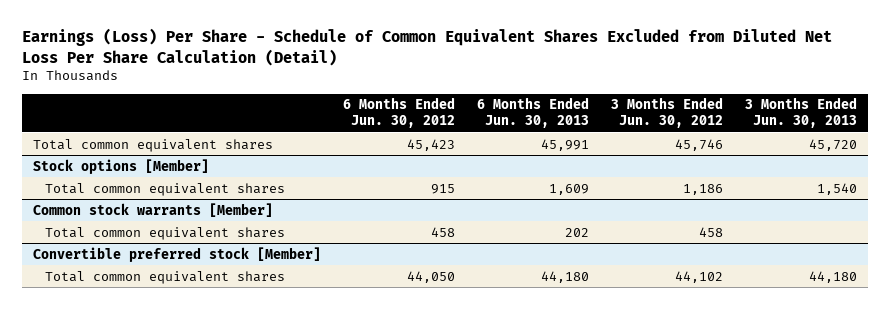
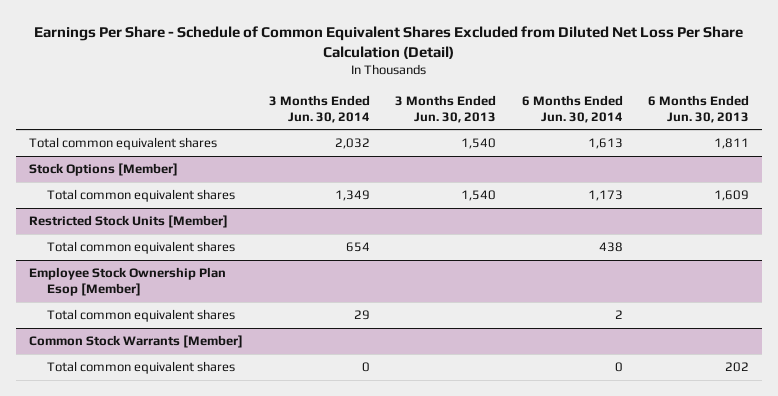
[21,28,832,66] Earnings (Loss) Per Share - Schedule of Common Equivalent Shares Excluded from Diluted Net Loss Per Share Calculation (Detail) -> [34,25,744,59] Earnings Per Share - Schedule of Common Equivalent Shares Excluded from Diluted Net Loss Per Share Calculation (Detail)
[342,97,455,129] 6 Months Ended Jun. 30, 2012 -> none
[610,97,723,129] 3 Months Ended Jun. 30, 2012 -> none
none -> [268,94,370,123] 3 Months Ended Jun. 30, 2014
none -> [521,94,623,123] 6 Months Ended Jun. 30, 2014
[540,138,589,151] 45,991 -> [714,138,750,150] 1,811
[808,138,857,151] 45,720 -> [461,138,497,150] 1,540
[32,158,209,174] Stock options [Member] -> [29,163,179,177] Stock Options [Member]
none -> [29,215,229,229] Restricted Stock Units [Member]
none -> [47,241,236,255] Total common equivalent shares
none -> [29,267,227,297] Employee Stock Ownership Plan Esop [Member]
none -> [47,309,236,323] Total common equivalent shares
[32,202,273,217] Common stock warrants [Member] -> [29,335,244,349] Common Stock Warrants [Member]
[32,246,321,262] Convertible preferred stock [Member] -> none
[44,270,285,284] Total common equivalent shares -> none

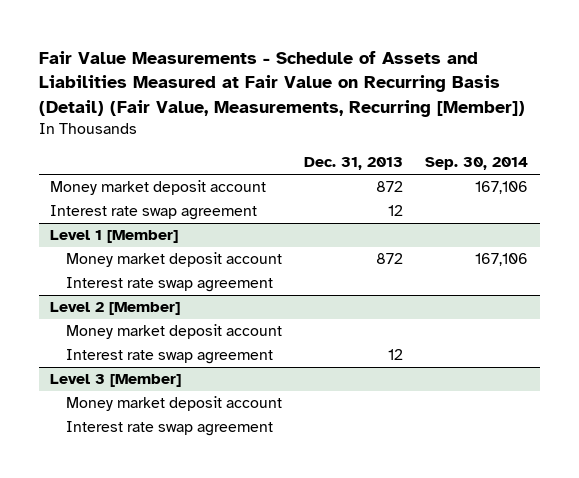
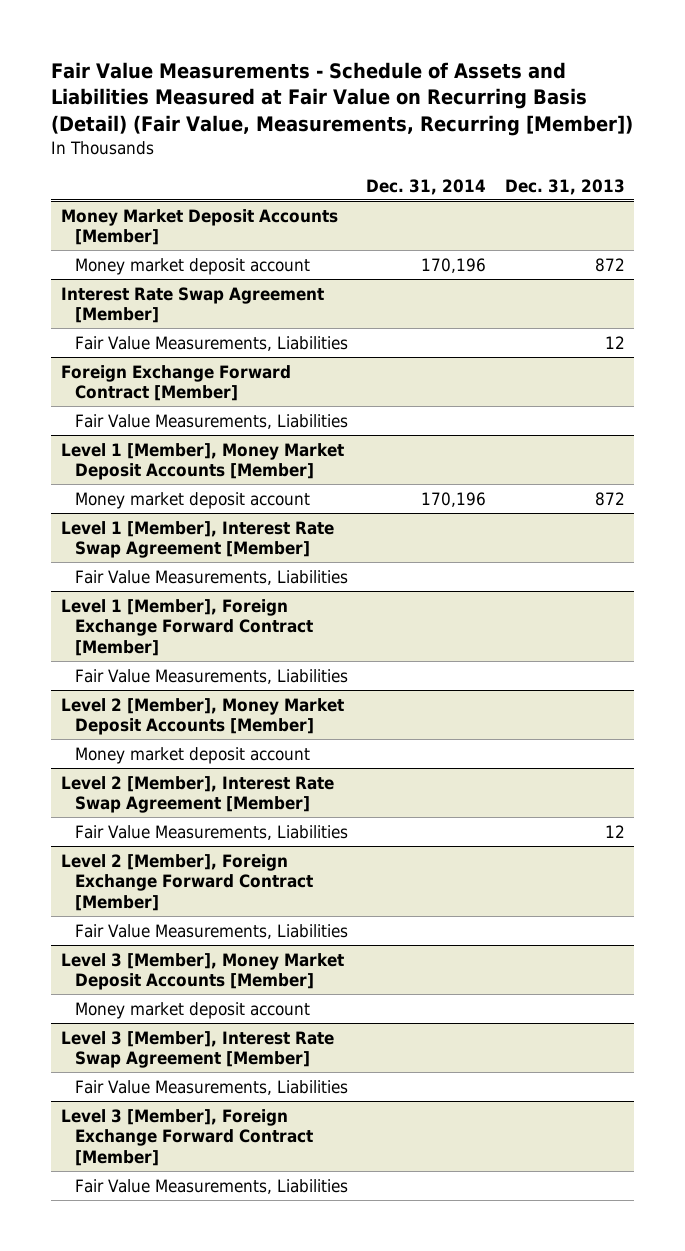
[425,157,529,171] Sep. 30, 2014 -> none
none -> [366,178,487,195] Dec. 31, 2014
none -> [60,208,338,246] Money Market Deposit Accounts [Member]
[50,230,179,244] Level 1 [Member] -> none
none -> [60,286,324,324] Interest Rate Swap Agreement [Member]
[50,205,258,221] Interest rate swap agreement -> [74,335,348,351] Fair Value Measurements, Liabilities
none -> [60,364,291,402] Foreign Exchange Forward Contract [Member]
none -> [74,413,348,429] Fair Value Measurements, Liabilities
none -> [60,442,344,481] Level 1 [Member], Money Market Deposit Accounts [Member]
[50,302,181,316] Level 2 [Member] -> none
none -> [60,520,334,559] Level 1 [Member], Interest Rate Swap Agreement [Member]
[65,277,273,293] Interest rate swap agreement -> [74,569,348,585] Fair Value Measurements, Liabilities
none -> [60,598,313,656] Level 1 [Member], Foreign Exchange Forward Contract [Member]
none -> [74,668,348,684] Fair Value Measurements, Liabilities
none -> [60,697,344,736] Level 2 [Member], Money Market Deposit Accounts [Member]
[50,374,182,388] Level 3 [Member] -> none
none -> [60,775,334,814] Level 2 [Member], Interest Rate Swap Agreement [Member]
[65,349,273,365] Interest rate swap agreement -> [74,824,348,840] Fair Value Measurements, Liabilities
none -> [60,853,313,911] Level 2 [Member], Foreign Exchange Forward Contract [Member]
none -> [74,923,348,939] Fair Value Measurements, Liabilities
none -> [60,952,344,991] Level 3 [Member], Money Market Deposit Accounts [Member]
none -> [60,1030,334,1069] Level 3 [Member], Interest Rate Swap Agreement [Member]
[65,421,273,437] Interest rate swap agreement -> [74,1079,348,1095] Fair Value Measurements, Liabilities
none -> [60,1108,313,1166] Level 3 [Member], Foreign Exchange Forward Contract [Member]
none -> [74,1178,348,1194] Fair Value Measurements, Liabilities

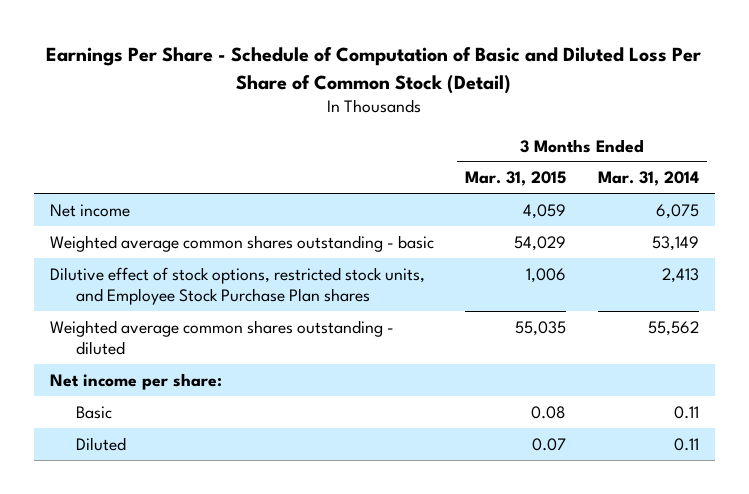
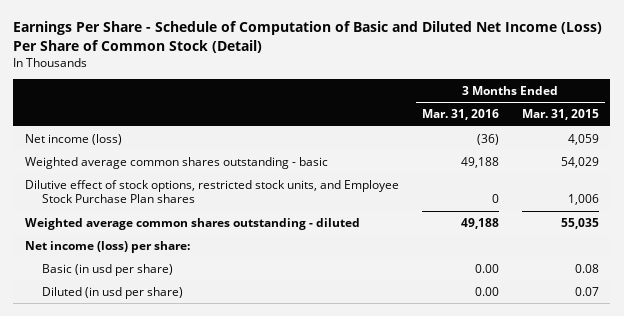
[46,47,702,94] Earnings Per Share - Schedule of Computation of Basic and Diluted Loss Per Share of Common Stock (Detail) -> [13,21,603,53] Earnings Per Share - Schedule of Computation of Basic and Diluted Net Income (Loss) Per Share of Common Stock (Detail)
[597,171,699,187] Mar. 31, 2014 -> none
none -> [421,109,499,121] Mar. 31, 2016
[49,203,130,217] Net income -> [24,133,122,145] Net income (loss)
[49,372,222,390] Net income per share: -> [24,240,190,253] Net income (loss) per share:
[75,405,112,419] Basic -> [41,263,173,276] Basic (in usd per share)
[75,436,126,451] Diluted -> [41,286,183,299] Diluted (in usd per share)

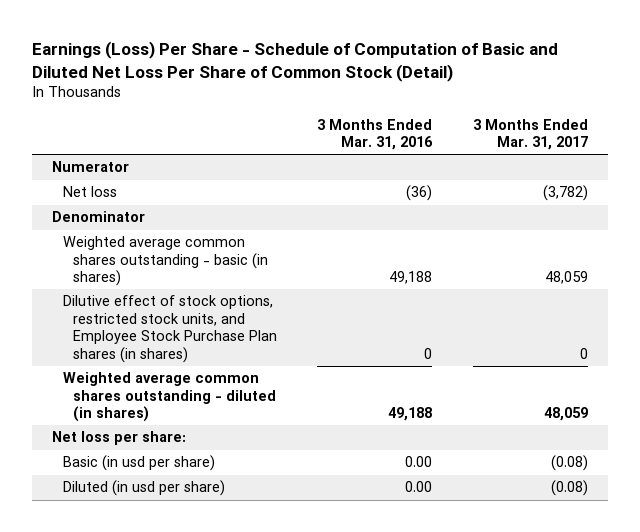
[13,21,603,53] Earnings Per Share - Schedule of Computation of Basic and Diluted Net Income (Loss) Per Share of Common Stock (Detail) -> [32,40,559,82] Earnings (Loss) Per Share - Schedule of Computation of Basic and Diluted Net Loss Per Share of Common Stock (Detail)
[521,109,599,121] Mar. 31, 2015 -> none
none -> [472,118,588,150] 3 Months Ended Mar. 31, 2017
none -> [52,161,130,173] Numerator
[24,133,122,145] Net income (loss) -> [62,186,117,198] Net loss
none -> [52,211,146,223] Denominator
[24,156,328,169] Weighted average common shares outstanding - basic -> [62,236,269,287] Weighted average common shares outstanding - basic (in shares)
[24,179,399,204] Dilutive effect of stock options, restricted stock units, and Employee Stock Purchase Plan shares -> [62,295,278,363] Dilutive effect of stock options, restricted stock units, and Employee Stock Purchase Plan shares (in shares)
[24,217,360,230] Weighted average common shares outstanding - diluted -> [62,372,277,423] Weighted average common shares outstanding - diluted (in shares)
[24,240,190,253] Net income (loss) per share: -> [52,431,187,446] Net loss per share:

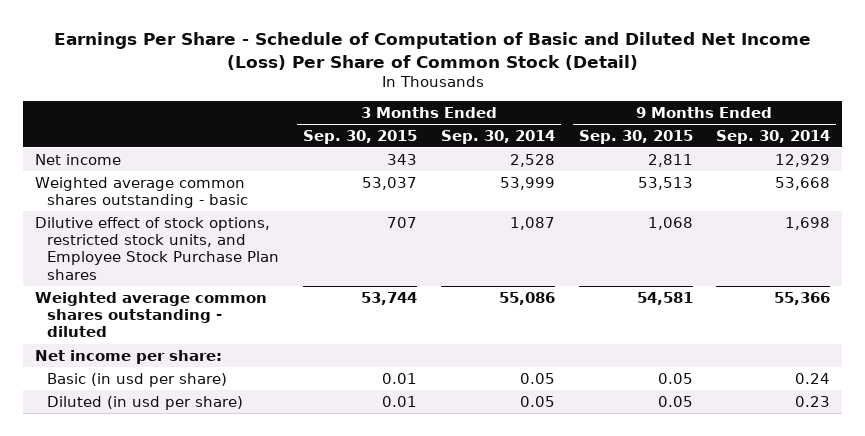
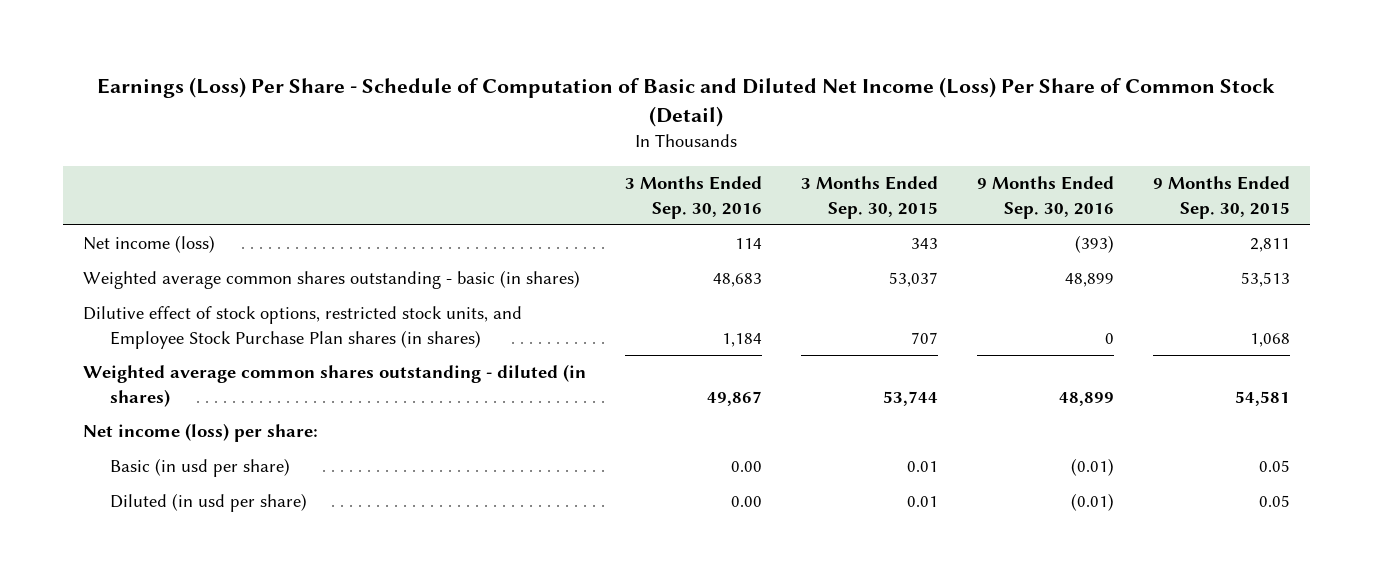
[53,32,811,70] Earnings Per Share - Schedule of Computation of Basic and Diluted Net Income (Loss) Per Share of Common Stock (Detail) -> [97,76,1276,127] Earnings (Loss) Per Share - Schedule of Computation of Basic and Diluted Net Income (Loss) Per Share of Common Stock (Detail)
[440,129,555,144] Sep. 30, 2014 -> none
[716,129,831,144] Sep. 30, 2014 -> none
none -> [624,176,762,219] 3 Months Ended Sep. 30, 2016
none -> [977,176,1115,219] 9 Months Ended Sep. 30, 2016
[34,153,121,165] Net income -> [82,235,215,254] Net income (loss)
[34,176,249,209] Weighted average common shares outstanding - basic -> [82,270,580,290] Weighted average common shares outstanding - basic (in shares)
[34,216,280,280] Dilutive effect of stock options, restricted stock units, and Employee Stock Purchase Plan shares -> [82,306,522,349] Dilutive effect of stock options, restricted stock units, and Employee Stock Purchase Plan shares (in shares)
[34,291,267,338] Weighted average common shares outstanding - diluted -> [82,364,586,407] Weighted average common shares outstanding - diluted (in shares)
[34,349,222,364] Net income per share: -> [82,423,318,443] Net income (loss) per share:

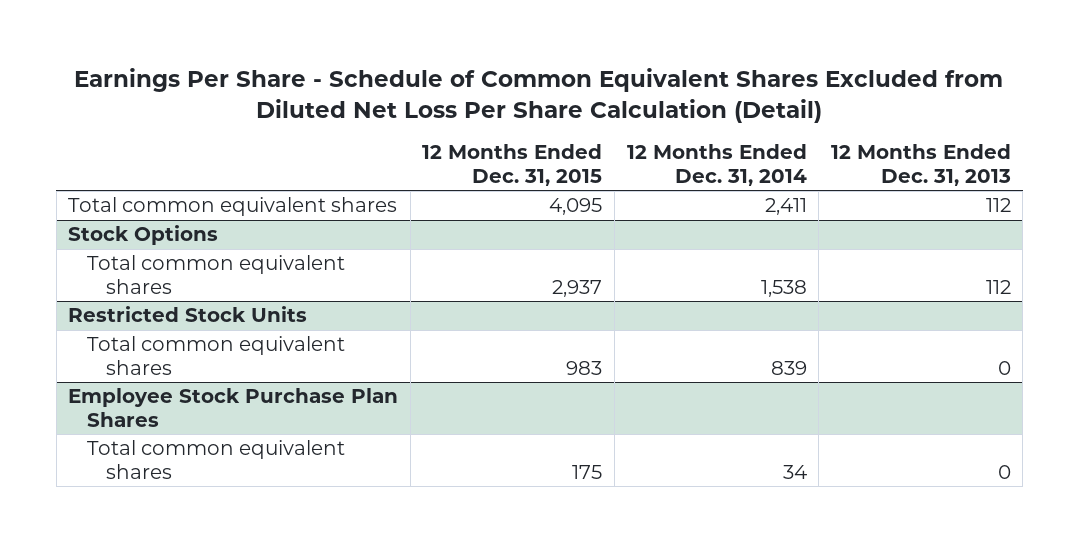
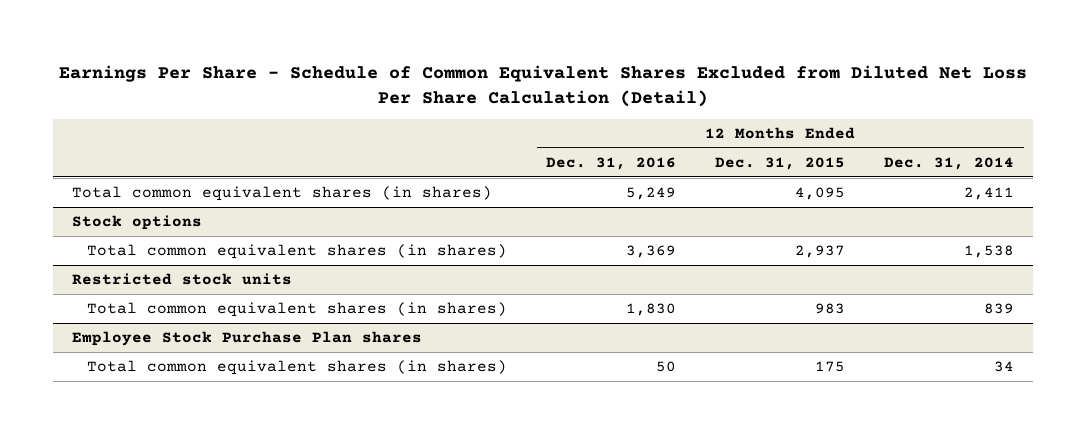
[830,144,1011,186] 12 Months Ended Dec. 31, 2013 -> none
none -> [546,157,677,171] Dec. 31, 2016
[68,197,398,217] Total common equivalent shares -> [72,186,493,202] Total common equivalent shares (in shares)
[68,225,219,246] Stock Options -> [72,215,203,231] Stock options
[86,255,345,294] Total common equivalent shares -> [87,244,508,260] Total common equivalent shares (in shares)
[68,306,308,323] Restricted Stock Units -> [72,273,293,286] Restricted stock units
[86,336,345,375] Total common equivalent shares -> [87,302,508,318] Total common equivalent shares (in shares)
[68,388,399,427] Employee Stock Purchase Plan Shares -> [72,331,423,347] Employee Stock Purchase Plan shares
[86,440,345,479] Total common equivalent shares -> [87,360,508,376] Total common equivalent shares (in shares)

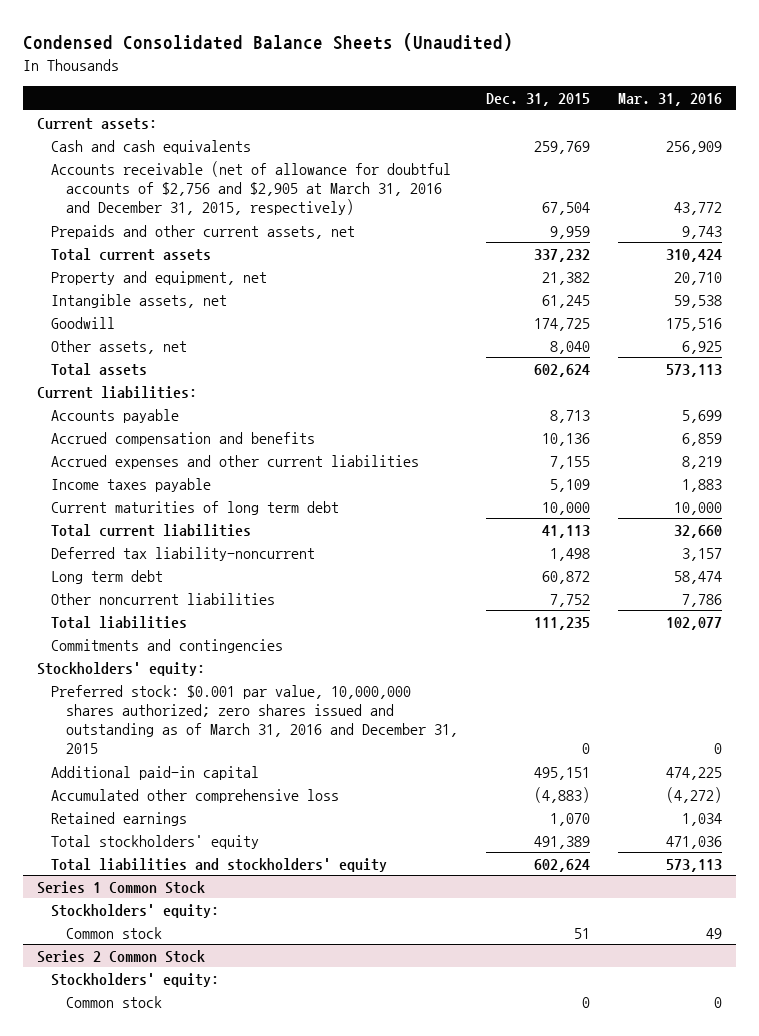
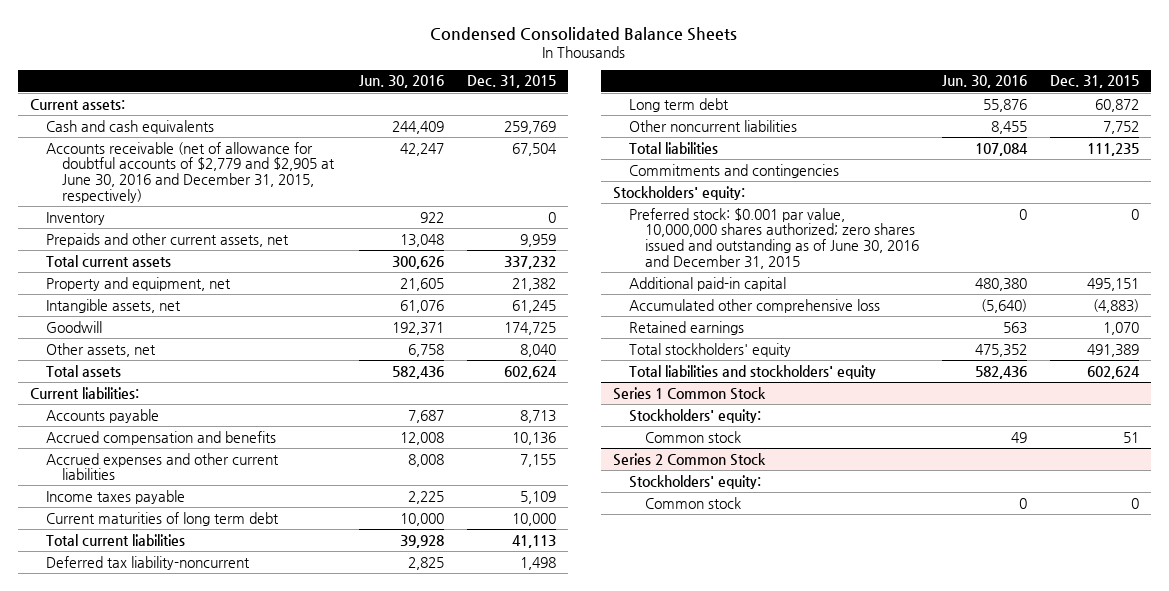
[22,33,513,52] Condensed Consolidated Balance Sheets (Unaudited) -> [430,26,738,41] Condensed Consolidated Balance Sheets
[618,93,723,107] Mar. 31, 2016 -> none
none -> [359,75,445,89] Jun. 30, 2016
[51,160,452,216] Accounts receivable (net of allowance for doubtful accounts of $2,756 and $2,905 at March 31, 2016 and December 31, 2015, respectively) -> [45,141,336,203] Accounts receivable (net of allowance for doubtful accounts of $2,779 and $2,905 at June 30, 2016 and December 31, 2015, respectively)
none -> [45,211,105,225] Inventory
[51,684,458,755] Preferred stock: $0.001 par value, 10,000,000 shares authorized; zero shares issued and outstanding as of March 31, 2016 and December 31, 2015 -> [628,207,920,269] Preferred stock: $0.001 par value, 10,000,000 shares authorized; zero shares issued and outstanding as of June 30, 2016 and December 31, 2015

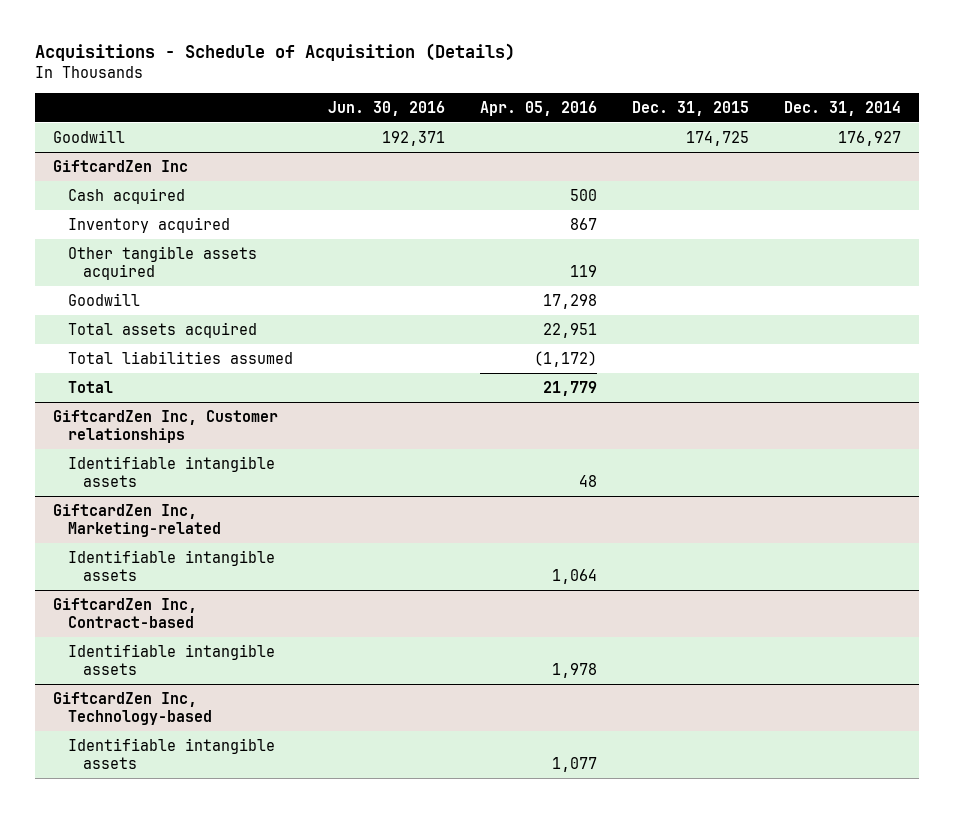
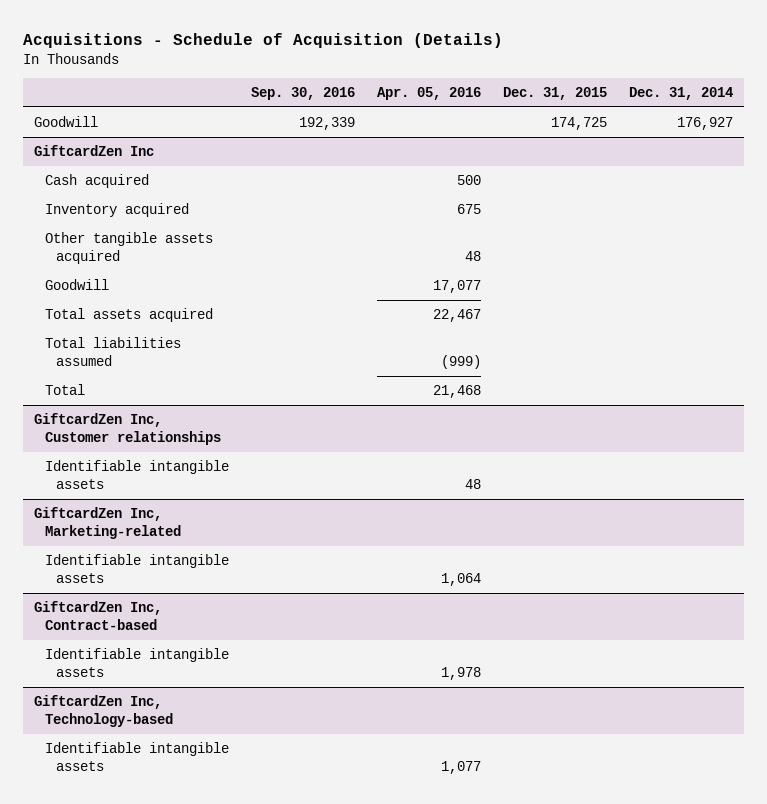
[327,100,445,116] Jun. 30, 2016 -> none
none -> [251,86,356,100] Sep. 30, 2016
[569,217,597,230] 867 -> [457,204,482,215] 675
[569,265,597,278] 119 -> [465,250,482,261] 48
[542,293,597,309] 17,298 -> [433,280,482,294] 17,077
[542,322,597,338] 22,951 -> [433,309,482,323] 22,467
[533,350,597,367] (1,172) -> [441,354,482,369] (999)
[542,380,597,396] 21,779 -> [433,385,482,399] 21,468

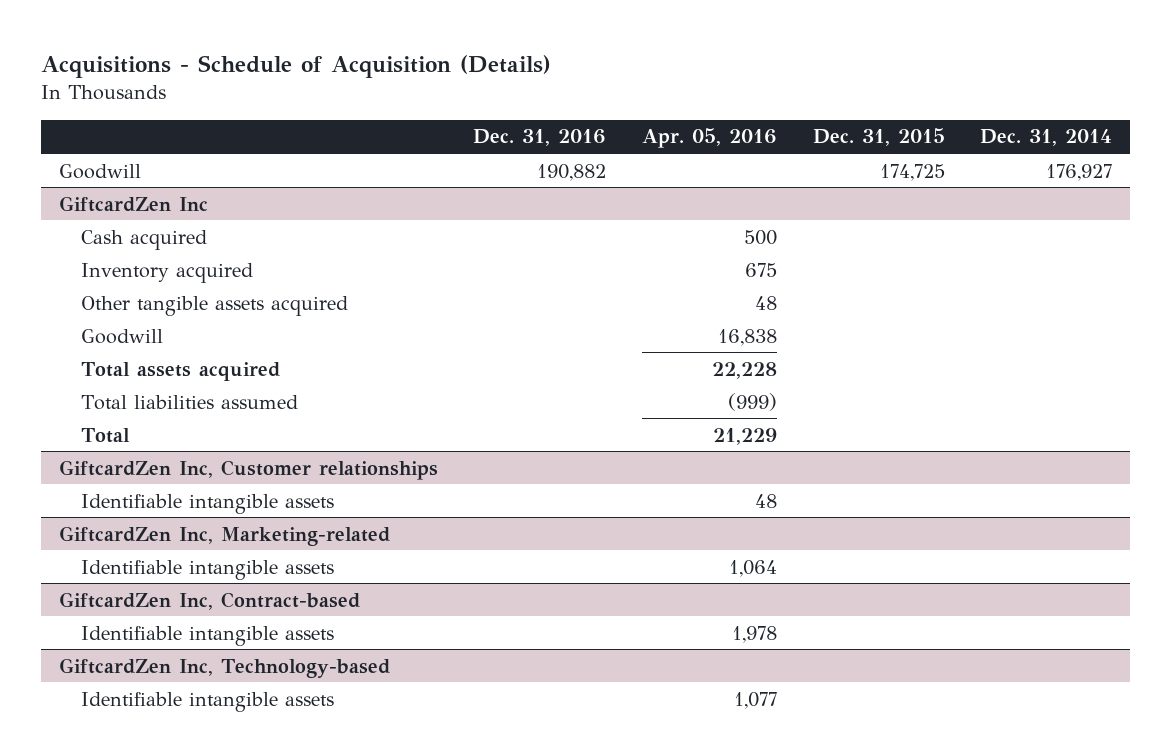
[251,86,356,100] Sep. 30, 2016 -> none
none -> [473,129,607,147] Dec. 31, 2016
[433,280,482,294] 17,077 -> [718,328,778,346] 16,838
[433,309,482,323] 22,467 -> [712,361,778,379] 22,228
[433,385,482,399] 21,468 -> [713,427,778,445] 21,229

